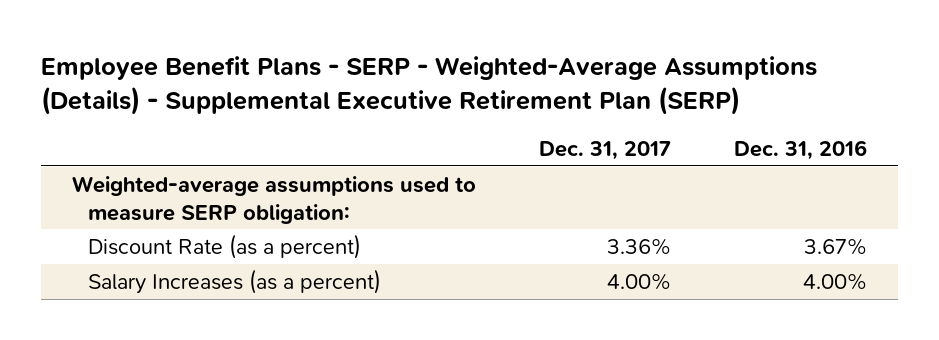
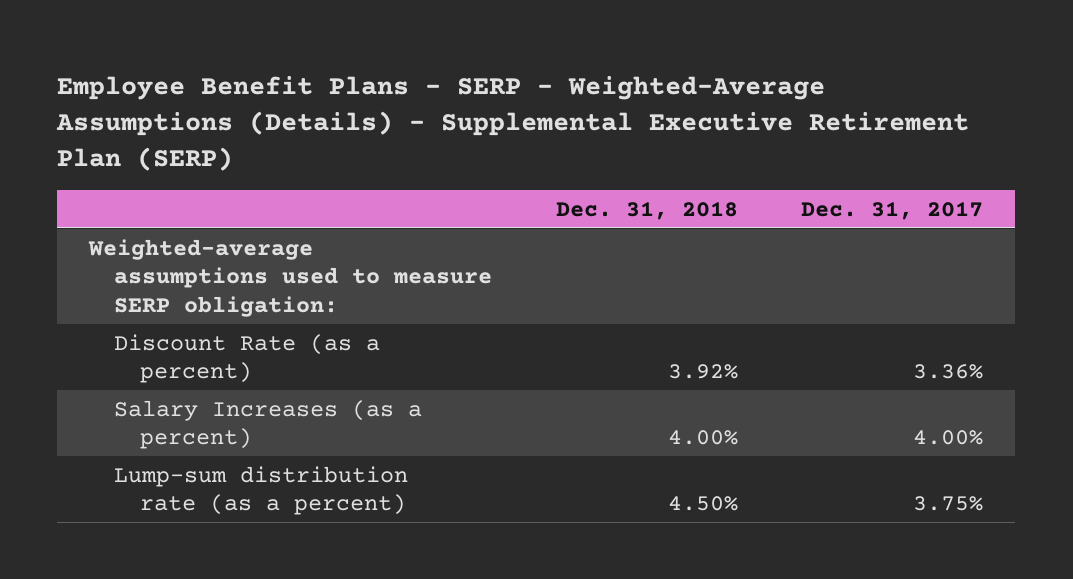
[733,140,867,161] Dec. 31, 2016 -> none
none -> [555,200,738,220] Dec. 31, 2018
none -> [114,465,409,516] Lump-sum distribution rate (as a percent)

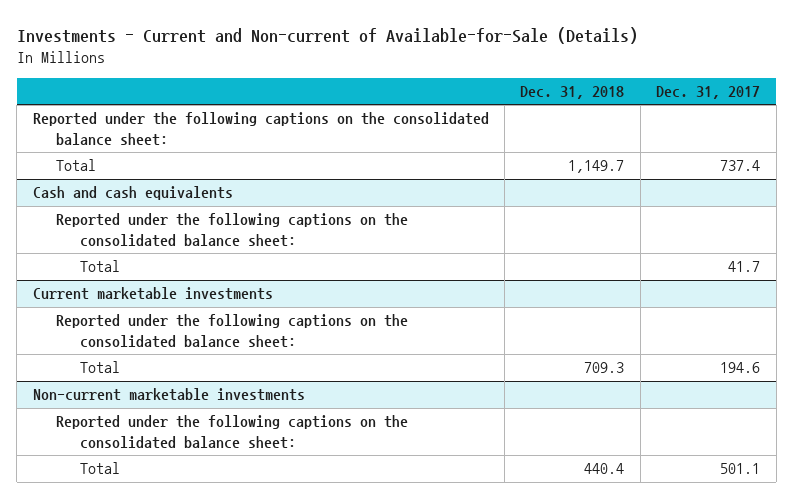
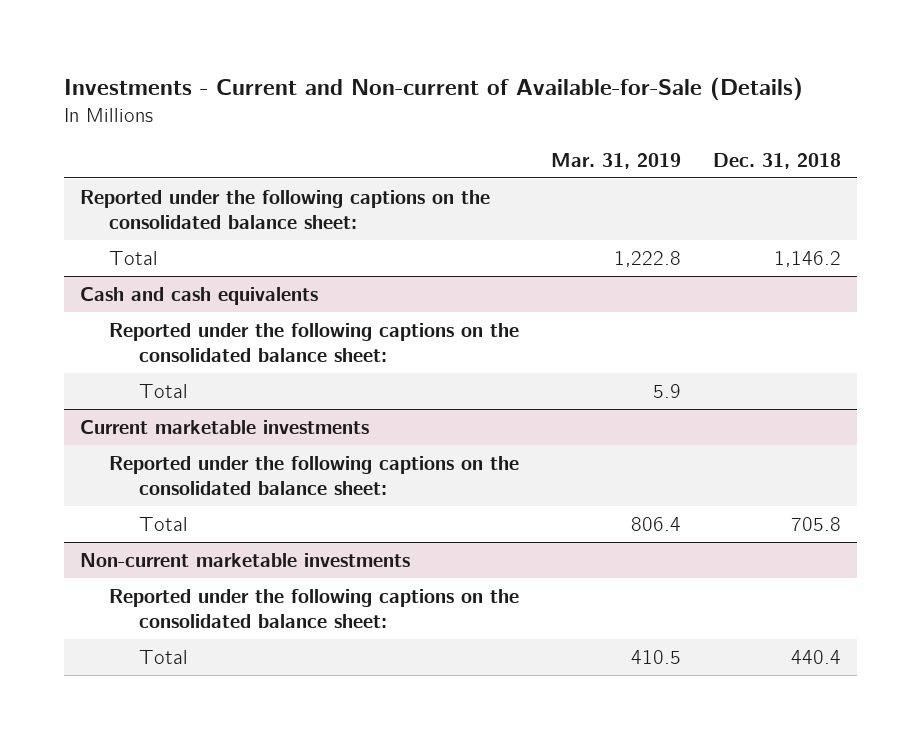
[656,85,761,99] Dec. 31, 2017 -> none
none -> [551,152,682,169] Mar. 31, 2019
[568,160,625,174] 1,149.7 -> [774,250,842,267] 1,146.2
[584,362,625,374] 709.3 -> [791,516,842,531] 705.8

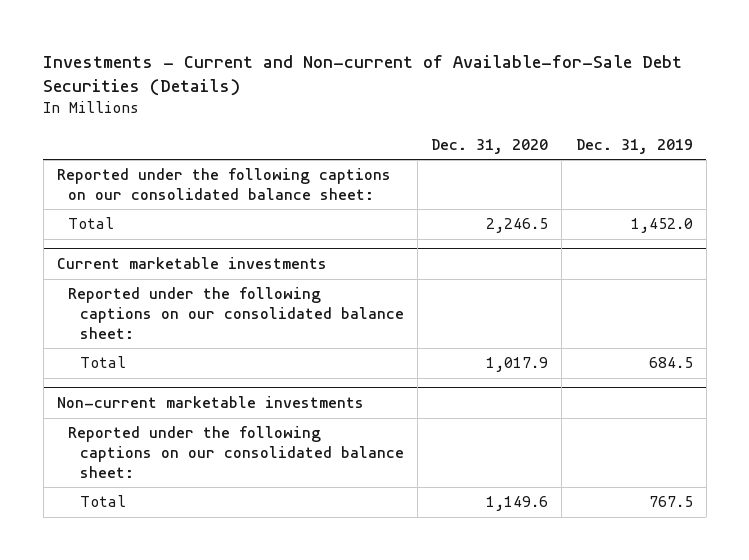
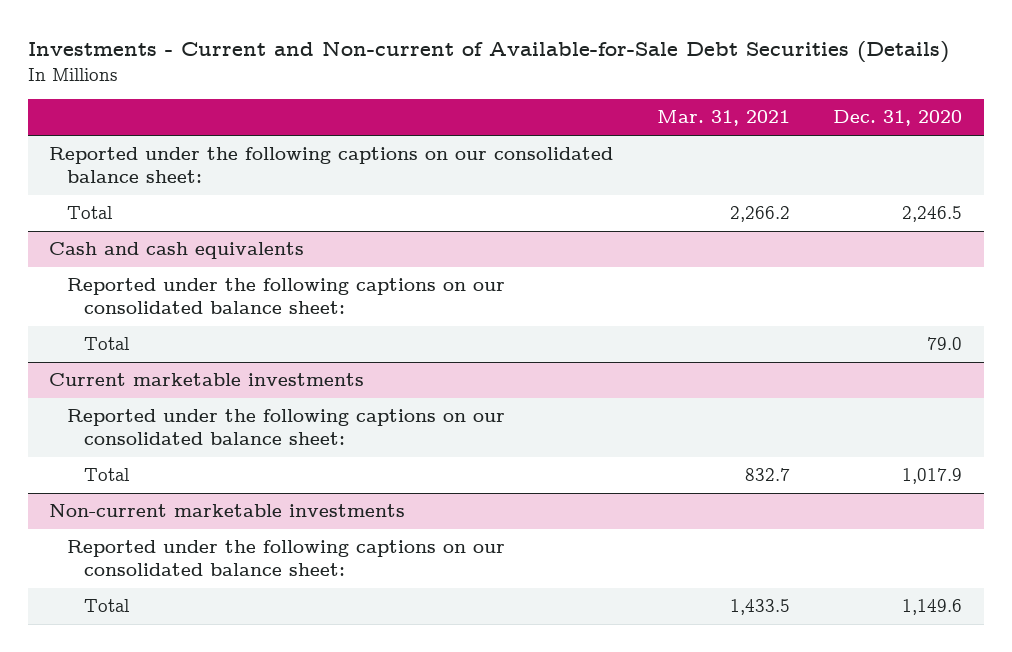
[575,138,693,154] Dec. 31, 2019 -> none
none -> [656,110,790,127] Mar. 31, 2021
none -> [49,242,305,260] Cash and cash equivalents
none -> [66,278,505,315] Reported under the following captions on our consolidated balance sheet:
none -> [84,337,131,351] Total

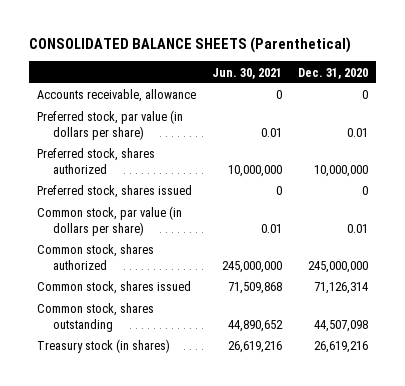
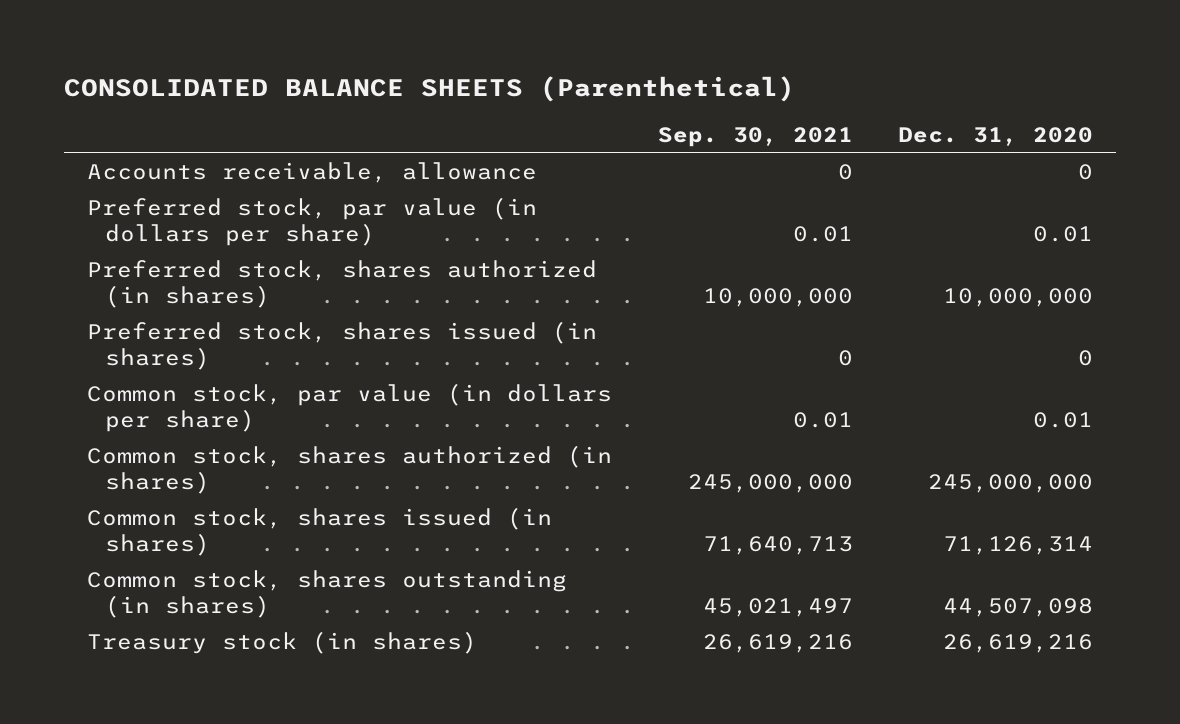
[212,67,283,79] Jun. 30, 2021 -> none
none -> [657,127,853,148] Sep. 30, 2021
[37,148,156,174] Preferred stock, shares authorized -> [86,260,597,309] Preferred stock, shares authorized (in shares)
[37,185,193,199] Preferred stock, shares issued -> [86,321,597,371] Preferred stock, shares issued (in shares)
[37,244,155,270] Common stock, shares authorized -> [86,445,612,495] Common stock, shares authorized (in shares)
[37,281,192,295] Common stock, shares issued -> [86,507,552,557] Common stock, shares issued (in shares)
[37,303,155,332] Common stock, shares outstanding -> [86,570,567,619] Common stock, shares outstanding (in shares)

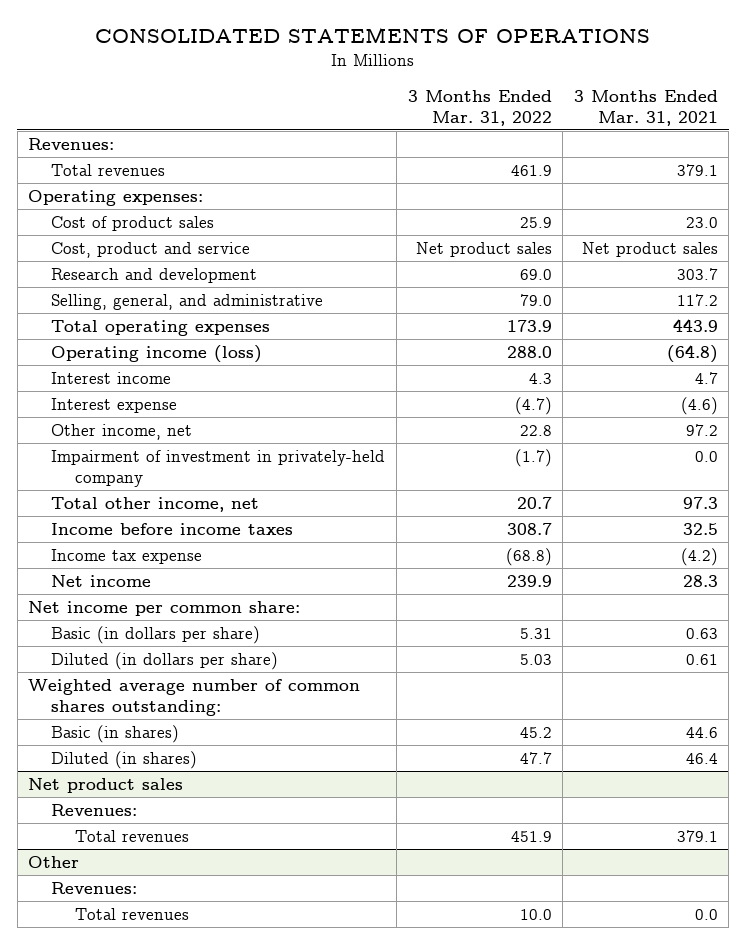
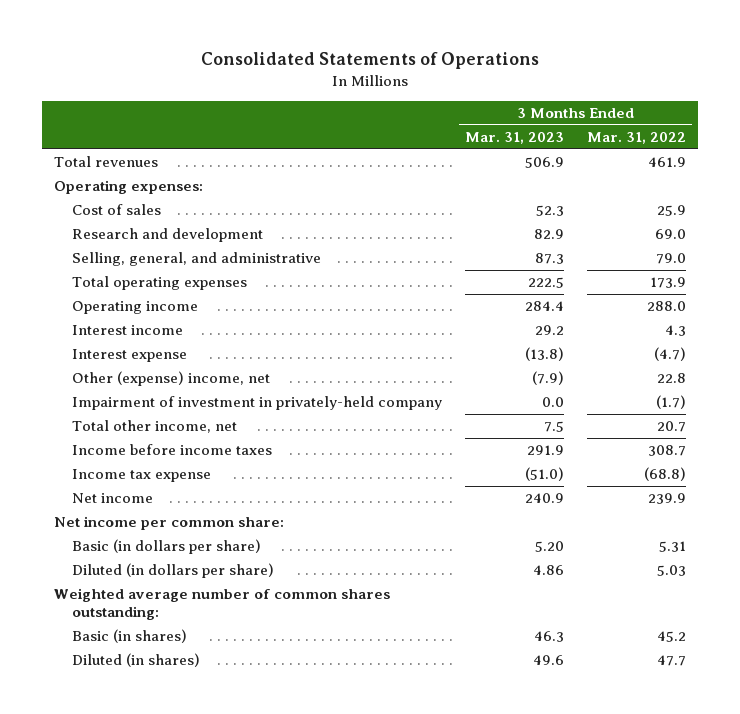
[95,27,651,44] CONSOLIDATED STATEMENTS OF OPERATIONS -> [201,52,540,70] Consolidated Statements of Operations
[573,89,718,126] 3 Months Ended Mar. 31, 2021 -> none
none -> [465,132,565,145] Mar. 31, 2023
[28,137,115,150] Revenues: -> none
[51,241,251,258] Cost, product and service -> none
[51,215,215,231] Cost of product sales -> [71,204,161,216] Cost of sales
[51,344,263,363] Operating income (loss) -> [71,301,198,315] Operating income
[51,423,193,440] Other income, net -> [71,371,270,387] Other (expense) income, net
[28,777,184,793] Net product sales -> none
[51,803,138,816] Revenues: -> none
[74,829,189,842] Total revenues -> none
[28,855,80,868] Other -> none
[51,881,138,894] Revenues: -> none
[74,907,189,920] Total revenues -> none

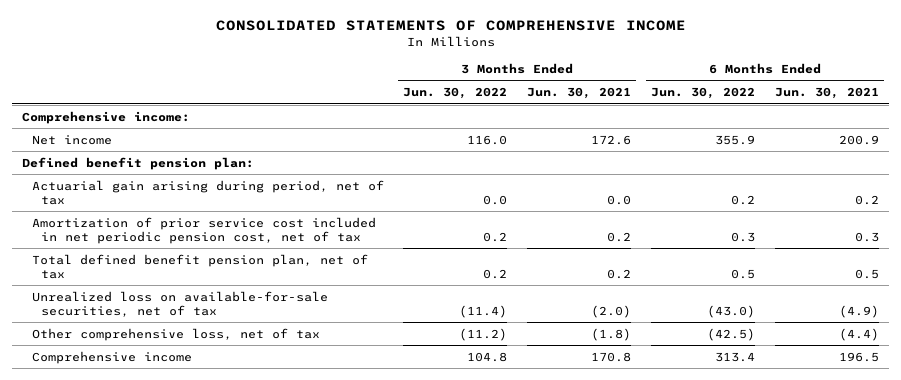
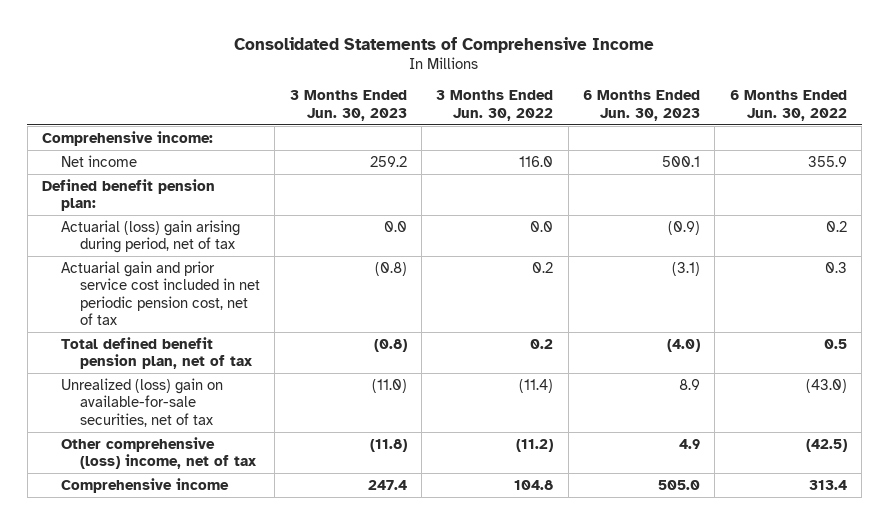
[215,20,686,32] CONSOLIDATED STATEMENTS OF COMPREHENSIVE INCOME -> [234,36,655,53] Consolidated Statements of Comprehensive Income
[527,87,632,100] Jun. 30, 2021 -> none
[774,87,879,100] Jun. 30, 2021 -> none
none -> [289,90,407,121] 3 Months Ended Jun. 30, 2023
none -> [582,90,700,121] 6 Months Ended Jun. 30, 2023
[31,179,384,205] Actuarial gain arising during period, net of tax -> [60,219,240,254] Actuarial (loss) gain arising during period, net of tax
[31,216,376,244] Amortization of prior service cost included in net periodic pension cost, net of tax -> [60,260,260,326] Actuarial gain and prior service cost included in net periodic pension cost, net of tax
[31,290,328,317] Unrealized loss on available-for-sale securities, net of tax -> [60,377,223,427] Unrealized (loss) gain on available-for-sale securities, net of tax
[31,327,320,341] Other comprehensive loss, net of tax -> [60,436,256,470] Other comprehensive (loss) income, net of tax

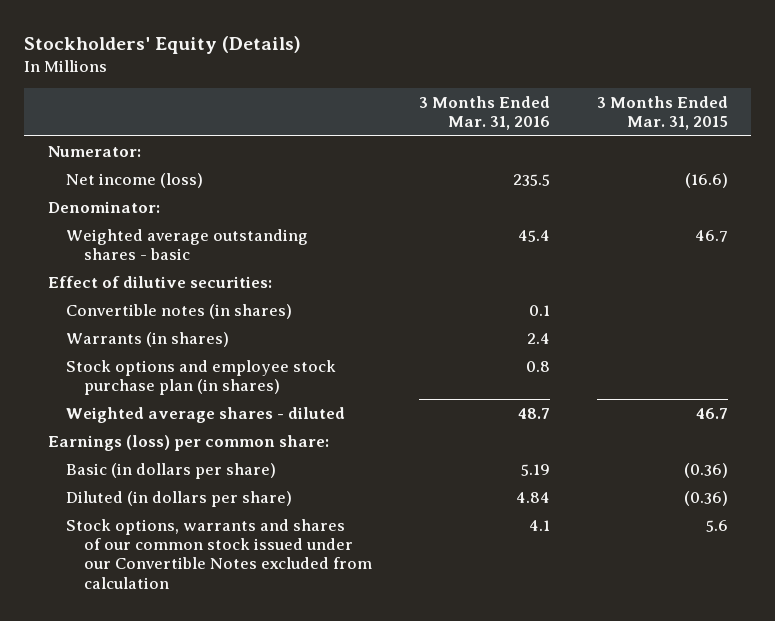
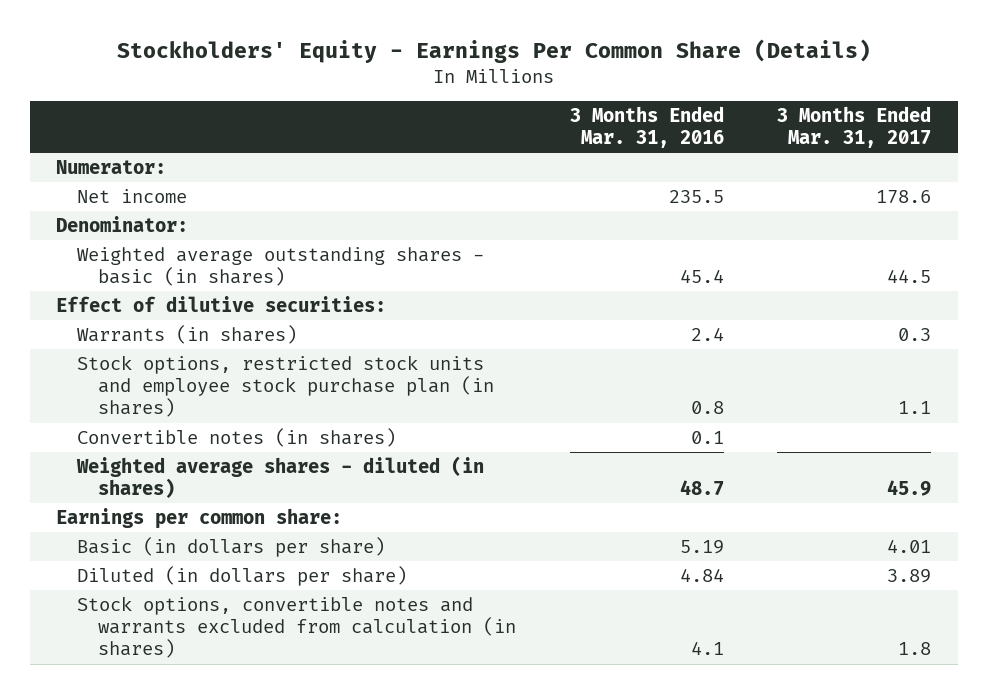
[24,35,302,54] Stockholders' Equity (Details) -> [116,39,871,64] Stockholders' Equity - Earnings Per Common Share (Details)
[596,95,728,131] 3 Months Ended Mar. 31, 2015 -> none
none -> [776,105,931,149] 3 Months Ended Mar. 31, 2017
[65,172,203,188] Net income (loss) -> [77,188,188,203] Net income
[65,228,308,260] Weighted average outstanding shares - basic -> [77,246,485,287] Weighted average outstanding shares - basic (in shares)
[65,359,336,395] Stock options and employee stock purchase plan (in shares) -> [77,354,495,418] Stock options, restricted stock units and employee stock purchase plan (in shares)
[65,303,292,319] Convertible notes (in shares) -> [77,427,397,447] Convertible notes (in shares)
[65,406,345,423] Weighted average shares - diluted -> [76,455,485,499] Weighted average shares - diluted (in shares)
[47,434,329,451] Earnings (loss) per common share: -> [56,507,343,529] Earnings per common share:
[65,518,372,589] Stock options, warrants and shares of our common stock issued under our Convertible Notes excluded from calculation -> [77,595,517,659] Stock options, convertible notes and warrants excluded from calculation (in shares)

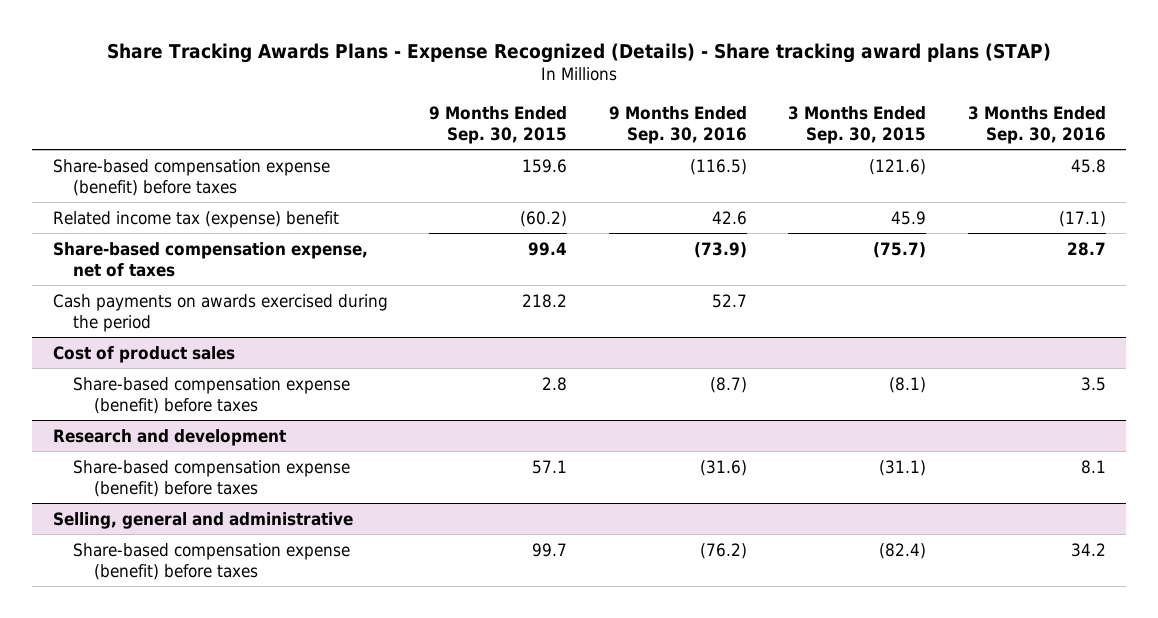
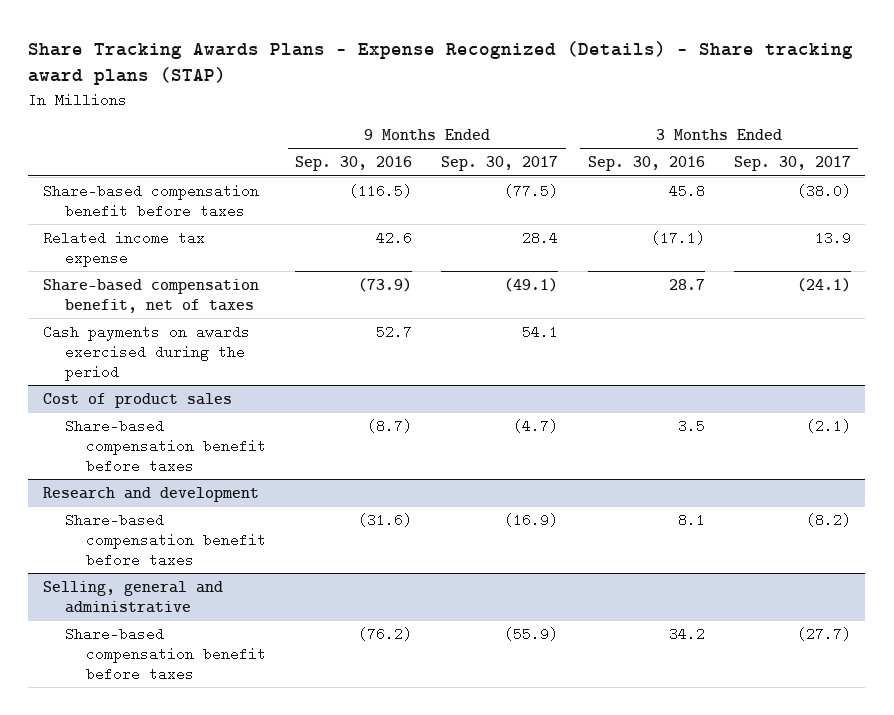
[429,105,568,144] 9 Months Ended Sep. 30, 2015 -> none
[788,105,927,144] 3 Months Ended Sep. 30, 2015 -> none
none -> [441,156,559,172] Sep. 30, 2017
none -> [733,156,851,172] Sep. 30, 2017
[52,158,330,196] Share-based compensation expense (benefit) before taxes -> [42,183,259,218] Share-based compensation benefit before taxes
[52,210,339,228] Related income tax (expense) benefit -> [42,230,205,267] Related income tax expense
[52,241,368,277] Share-based compensation expense, net of taxes -> [42,278,259,313] Share-based compensation benefit, net of taxes
[73,376,351,414] Share-based compensation expense (benefit) before taxes -> [64,418,267,473] Share-based compensation benefit before taxes
[73,459,351,497] Share-based compensation expense (benefit) before taxes -> [64,512,267,567] Share-based compensation benefit before taxes
[73,542,351,580] Share-based compensation expense (benefit) before taxes -> [64,626,267,681] Share-based compensation benefit before taxes

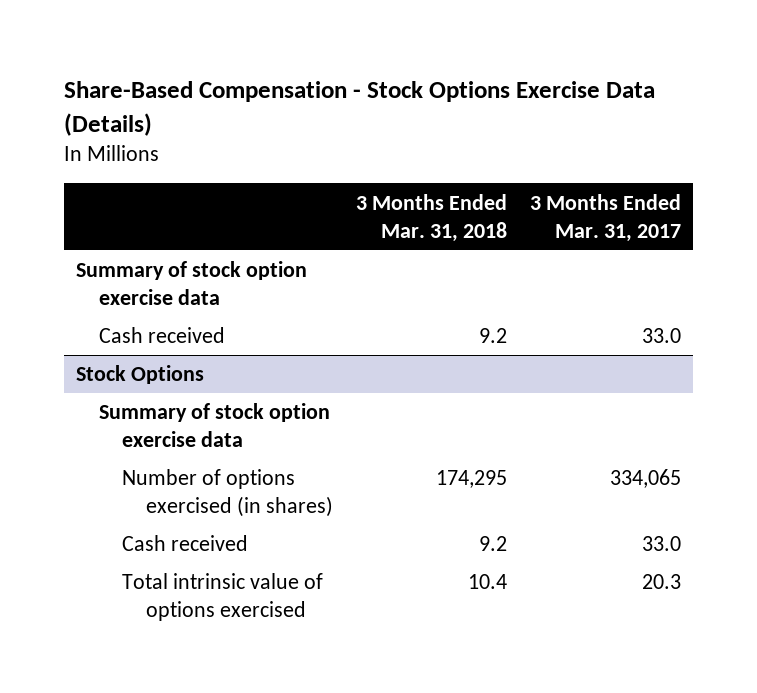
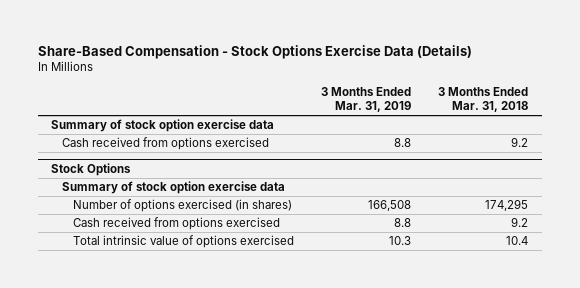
[530,193,682,242] 3 Months Ended Mar. 31, 2017 -> none
none -> [321,86,412,113] 3 Months Ended Mar. 31, 2019
[99,327,226,344] Cash received -> [62,137,270,151] Cash received from options exercised
[122,535,249,552] Cash received -> [73,217,281,231] Cash received from options exercised

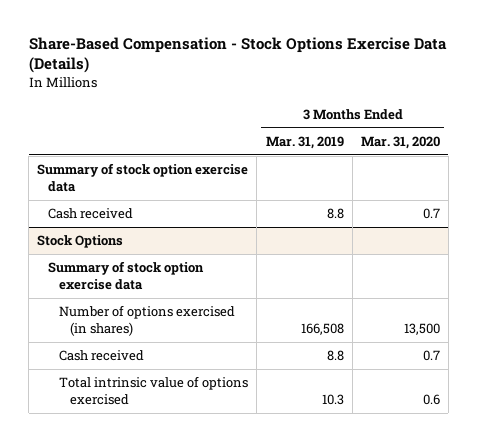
[438,86,529,113] 3 Months Ended Mar. 31, 2018 -> none
none -> [360,135,440,149] Mar. 31, 2020
[62,137,270,151] Cash received from options exercised -> [48,208,134,220] Cash received
[73,217,281,231] Cash received from options exercised -> [59,350,145,362] Cash received

